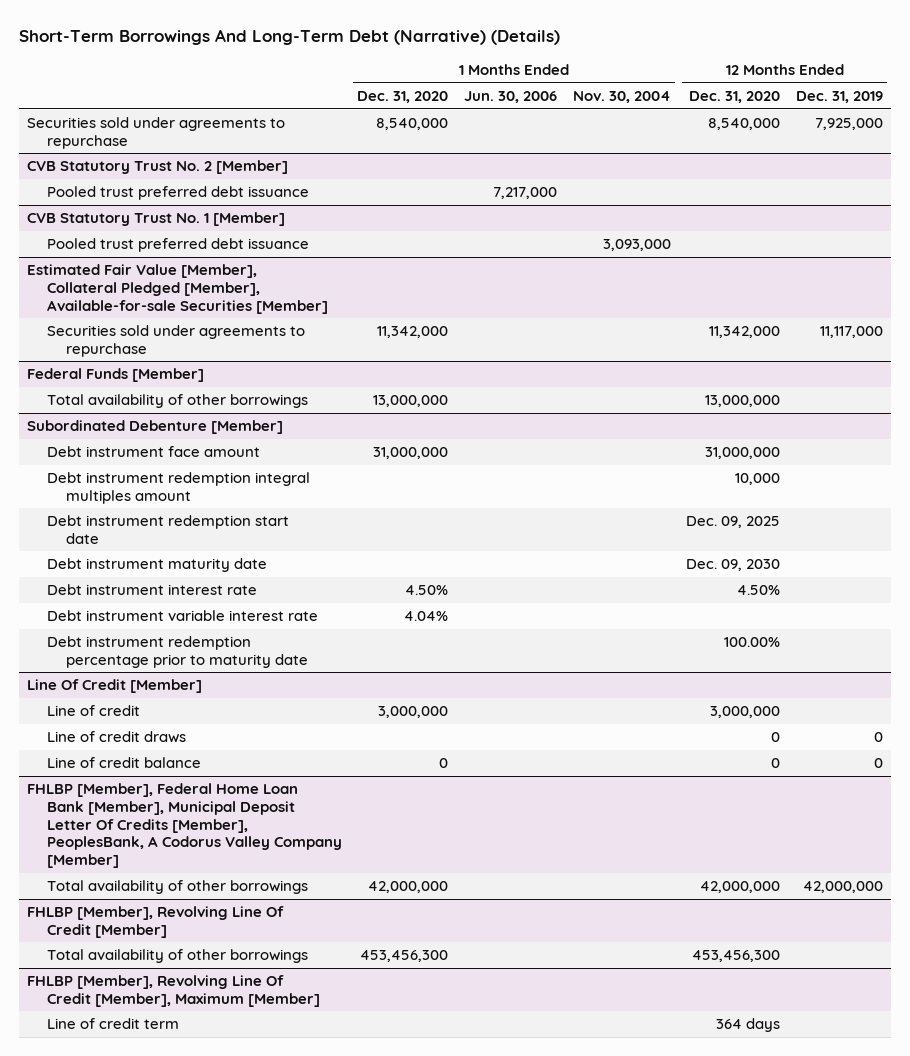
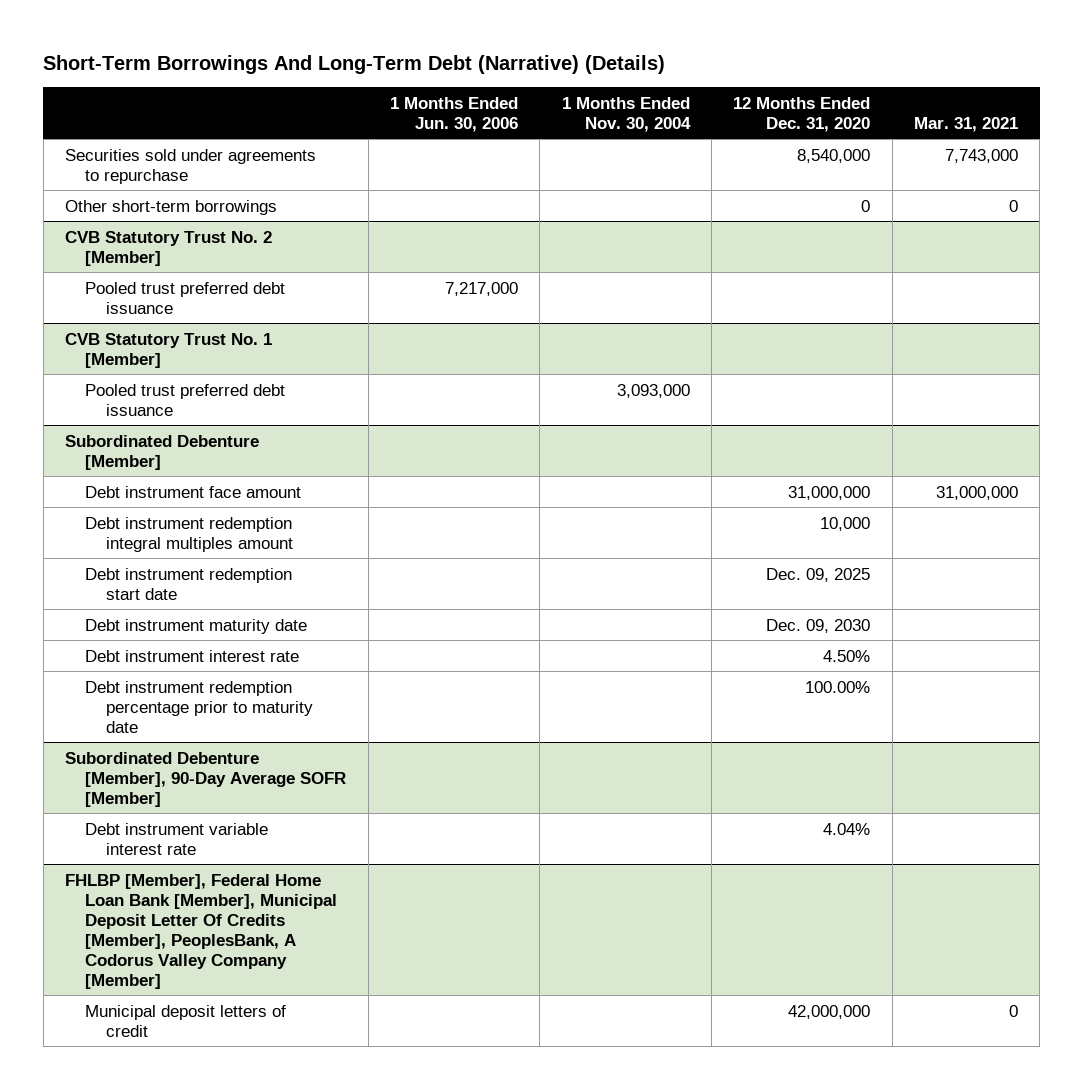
[357,91,449,104] Dec. 31, 2020 -> none
[796,91,884,104] Dec. 31, 2019 -> none
none -> [913,116,1018,132] Mar. 31, 2021
none -> [64,199,277,215] Other short-term borrowings
[27,264,328,314] Estimated Fair Value [Member], Collateral Pledged [Member], Available-for-sale Securities [Member] -> none
[46,325,305,357] Securities sold under agreements to repurchase -> none
[27,368,205,383] Federal Funds [Member] -> none
[46,394,308,409] Total availability of other borrowings -> none
[46,610,318,622] Debt instrument variable interest rate -> none
[27,679,203,694] Line Of Credit [Member] -> none
[46,705,140,717] Line of credit -> none
[46,731,186,744] Line of credit draws -> none
[46,757,201,769] Line of credit balance -> none
none -> [64,751,347,807] Subordinated Debenture [Member], 90-Day Average SOFR [Member]
none -> [85,822,269,855] Debt instrument variable interest rate
[27,906,285,938] FHLBP [Member], Revolving Line Of Credit [Member] -> none
[46,949,308,964] Total availability of other borrowings -> none
[27,975,320,1007] FHLBP [Member], Revolving Line Of Credit [Member], Maximum [Member] -> none
[46,1018,179,1030] Line of credit term -> none
[46,880,308,895] Total availability of other borrowings -> [85,1004,287,1037] Municipal deposit letters of credit

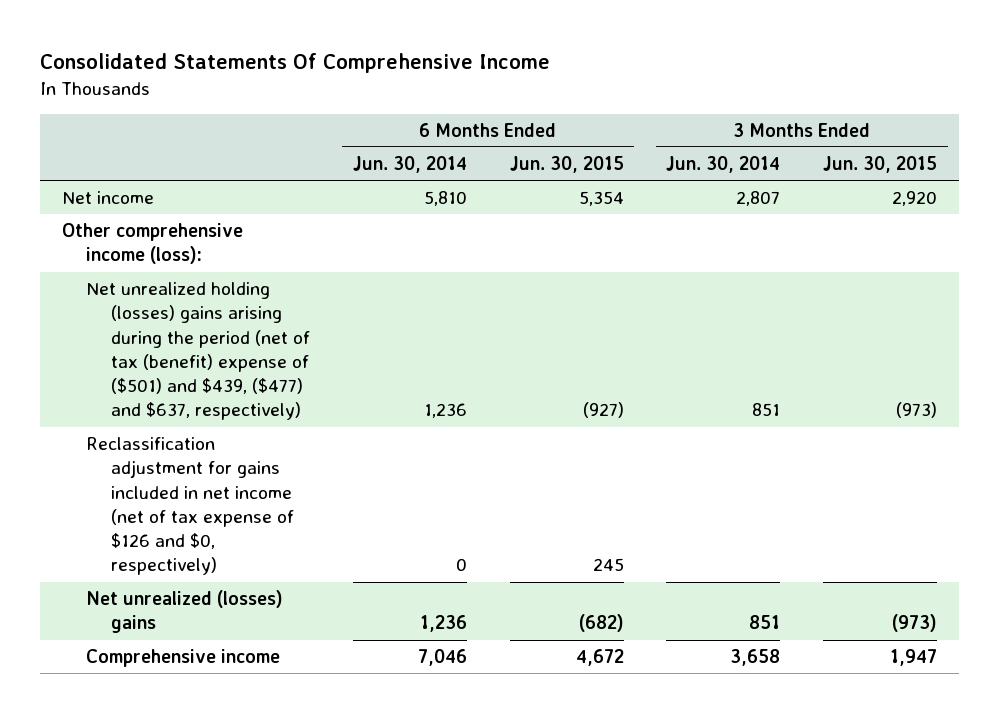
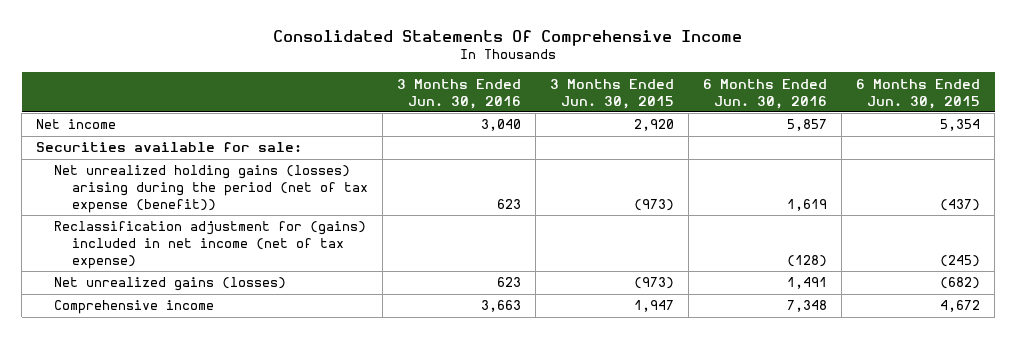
[352,156,467,174] Jun. 30, 2014 -> none
[666,156,781,174] Jun. 30, 2014 -> none
none -> [397,78,522,109] 3 Months Ended Jun. 30, 2016
none -> [703,78,828,109] 6 Months Ended Jun. 30, 2016
[61,223,243,265] Other comprehensive income (loss): -> none
none -> [36,142,303,153] Securities available for sale:
[86,282,311,421] Net unrealized holding (losses) gains arising during the period (net of tax (benefit) expense of ($501) and $439, ($477) and $637, respectively) -> [54,165,369,213] Net unrealized holding gains (losses) arising during the period (net of tax expense (benefit))
[582,402,624,419] (927) -> [940,198,981,211] (437)
[86,437,295,576] Reclassification adjustment for gains included in net income (net of tax expense of $126 and $0, respectively) -> [54,221,367,269] Reclassification adjustment for (gains) included in net income (net of tax expense)
[592,558,624,572] 245 -> [940,254,981,267] (245)
[86,590,284,634] Net unrealized (losses) gains -> [54,277,287,292] Net unrealized gains (losses)

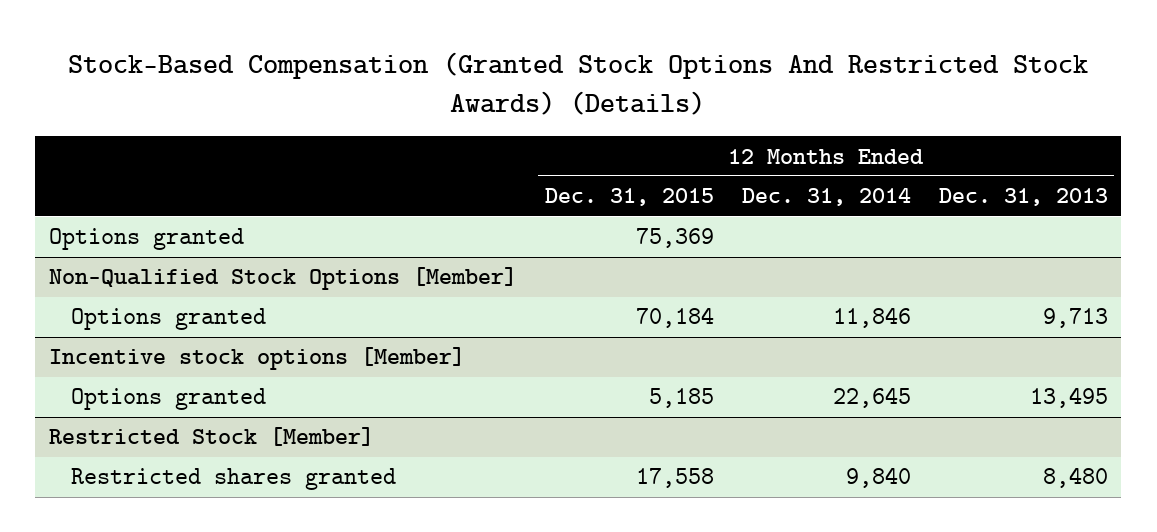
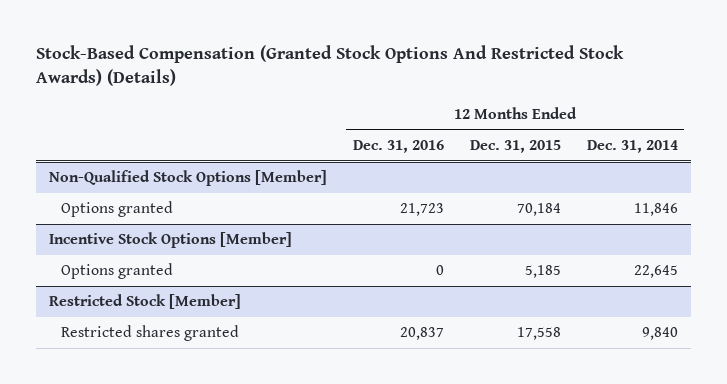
[938,188,1108,207] Dec. 31, 2013 -> none
none -> [352,140,444,154] Dec. 31, 2016
[49,228,245,251] Options granted -> none
[49,347,466,371] Incentive stock options [Member] -> [48,232,292,249] Incentive Stock Options [Member]

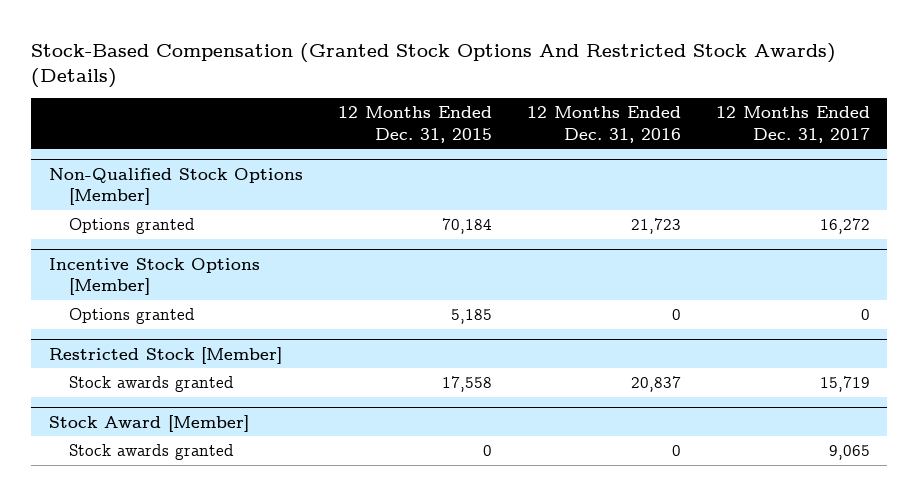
[586,140,678,154] Dec. 31, 2014 -> none
none -> [715,106,870,143] 12 Months Ended Dec. 31, 2017
[60,325,239,342] Restricted shares granted -> [68,376,234,393] Stock awards granted
none -> [48,414,249,432] Stock Award [Member]
none -> [68,444,234,461] Stock awards granted

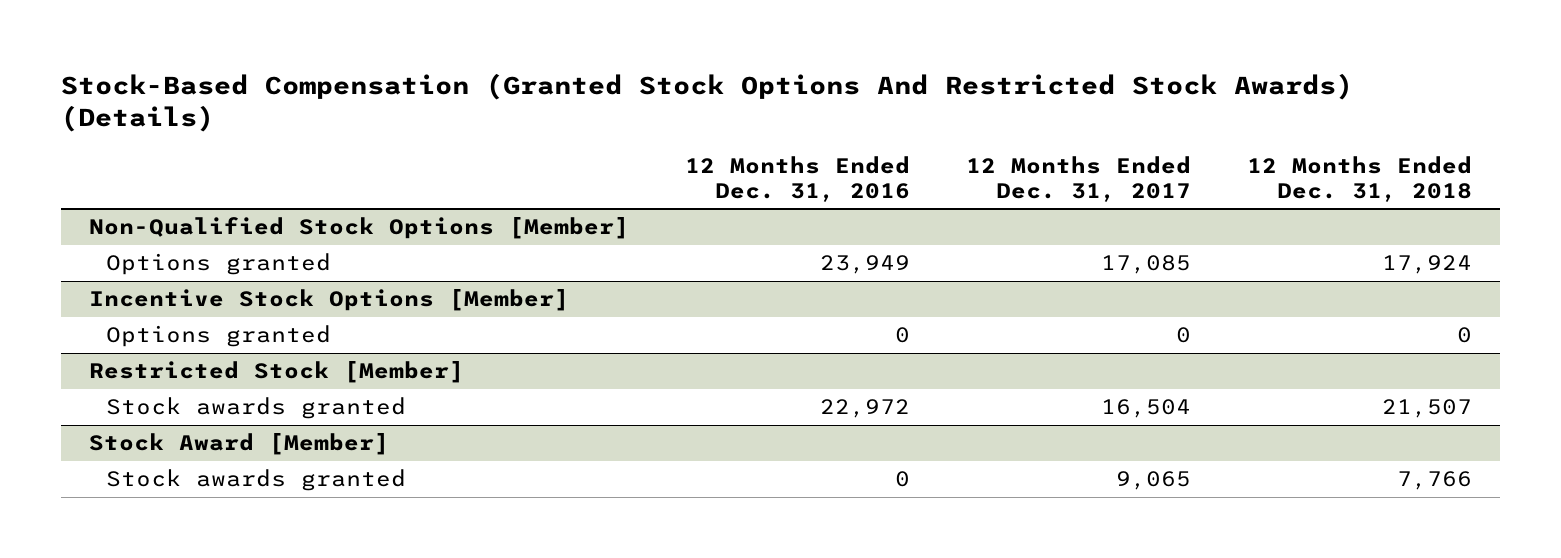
[337,106,492,143] 12 Months Ended Dec. 31, 2015 -> none
none -> [1247,155,1473,202] 12 Months Ended Dec. 31, 2018
[630,218,681,235] 21,723 -> [819,255,910,275] 23,949
[819,218,870,235] 16,272 -> [1101,255,1192,275] 17,085
[630,376,681,393] 20,837 -> [819,399,910,419] 22,972
[819,376,870,393] 15,719 -> [1101,399,1192,419] 16,504

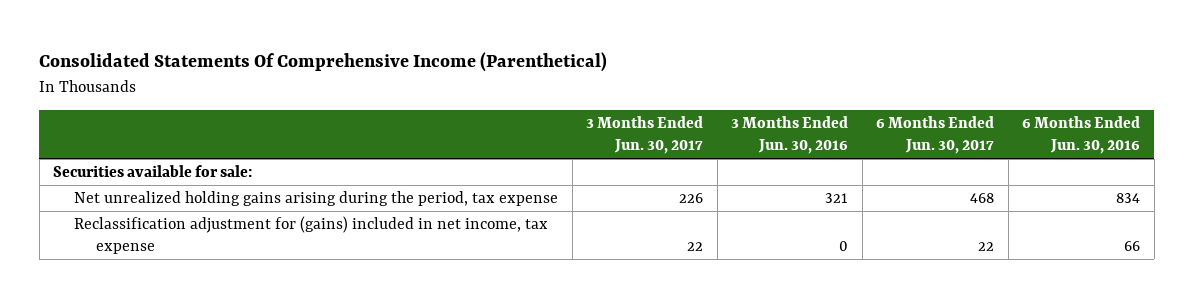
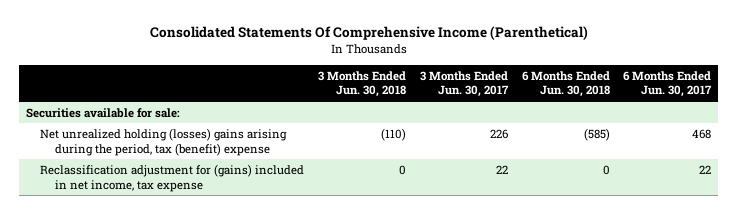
[731,116,849,155] 3 Months Ended Jun. 30, 2016 -> none
[1022,116,1141,155] 6 Months Ended Jun. 30, 2016 -> none
none -> [318,70,407,98] 3 Months Ended Jun. 30, 2018
none -> [521,70,610,98] 6 Months Ended Jun. 30, 2018
[74,191,559,207] Net unrealized holding gains arising during the period, tax expense -> [40,127,288,156] Net unrealized holding (losses) gains arising during the period, tax (benefit) expense

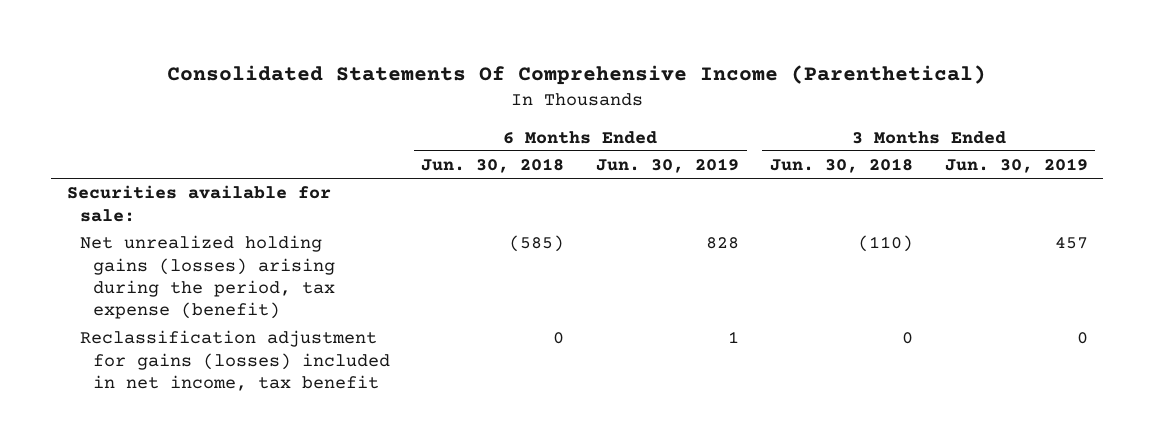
[419,70,509,98] 3 Months Ended Jun. 30, 2017 -> none
[623,70,713,98] 6 Months Ended Jun. 30, 2017 -> none
none -> [595,158,739,174] Jun. 30, 2019
none -> [944,158,1088,174] Jun. 30, 2019
[40,127,288,156] Net unrealized holding (losses) gains arising during the period, tax (benefit) expense -> [79,235,336,320] Net unrealized holding gains (losses) arising during the period, tax expense (benefit)
[40,163,305,192] Reclassification adjustment for (gains) included in net income, tax expense -> [79,330,391,391] Reclassification adjustment for gains (losses) included in net income, tax benefit

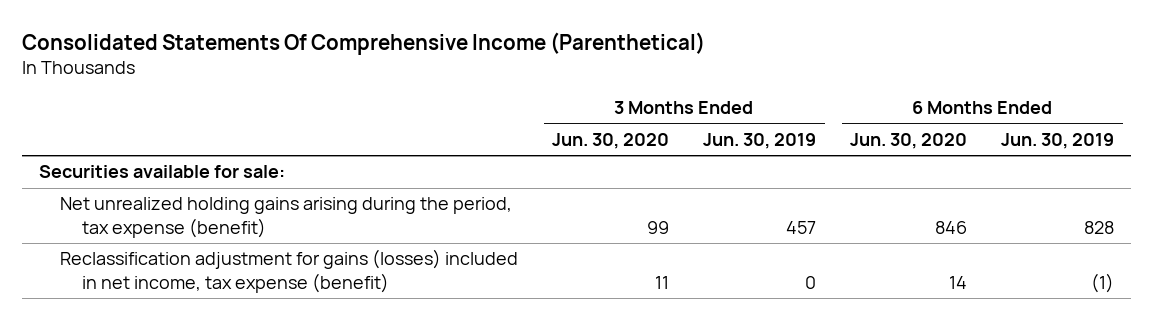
[421,158,565,174] Jun. 30, 2018 -> none
[770,158,914,174] Jun. 30, 2018 -> none
none -> [552,133,670,150] Jun. 30, 2020
none -> [850,133,968,150] Jun. 30, 2020
[79,235,336,320] Net unrealized holding gains (losses) arising during the period, tax expense (benefit) -> [60,197,513,238] Net unrealized holding gains arising during the period, tax expense (benefit)
[79,330,391,391] Reclassification adjustment for gains (losses) included in net income, tax benefit -> [60,249,519,293] Reclassification adjustment for gains (losses) included in net income, tax expense (benefit)
[727,331,739,344] 1 -> [1091,272,1115,293] (1)

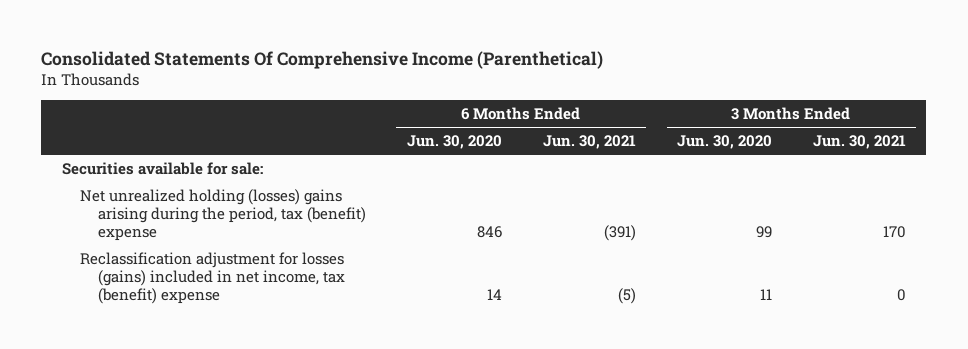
[703,133,817,150] Jun. 30, 2019 -> none
[1001,133,1115,150] Jun. 30, 2019 -> none
none -> [542,135,636,150] Jun. 30, 2021
none -> [812,135,906,150] Jun. 30, 2021
[60,197,513,238] Net unrealized holding gains arising during the period, tax expense (benefit) -> [79,188,366,241] Net unrealized holding (losses) gains arising during the period, tax (benefit) expense
[60,249,519,293] Reclassification adjustment for gains (losses) included in net income, tax expense (benefit) -> [79,251,345,304] Reclassification adjustment for losses (gains) included in net income, tax (benefit) expense

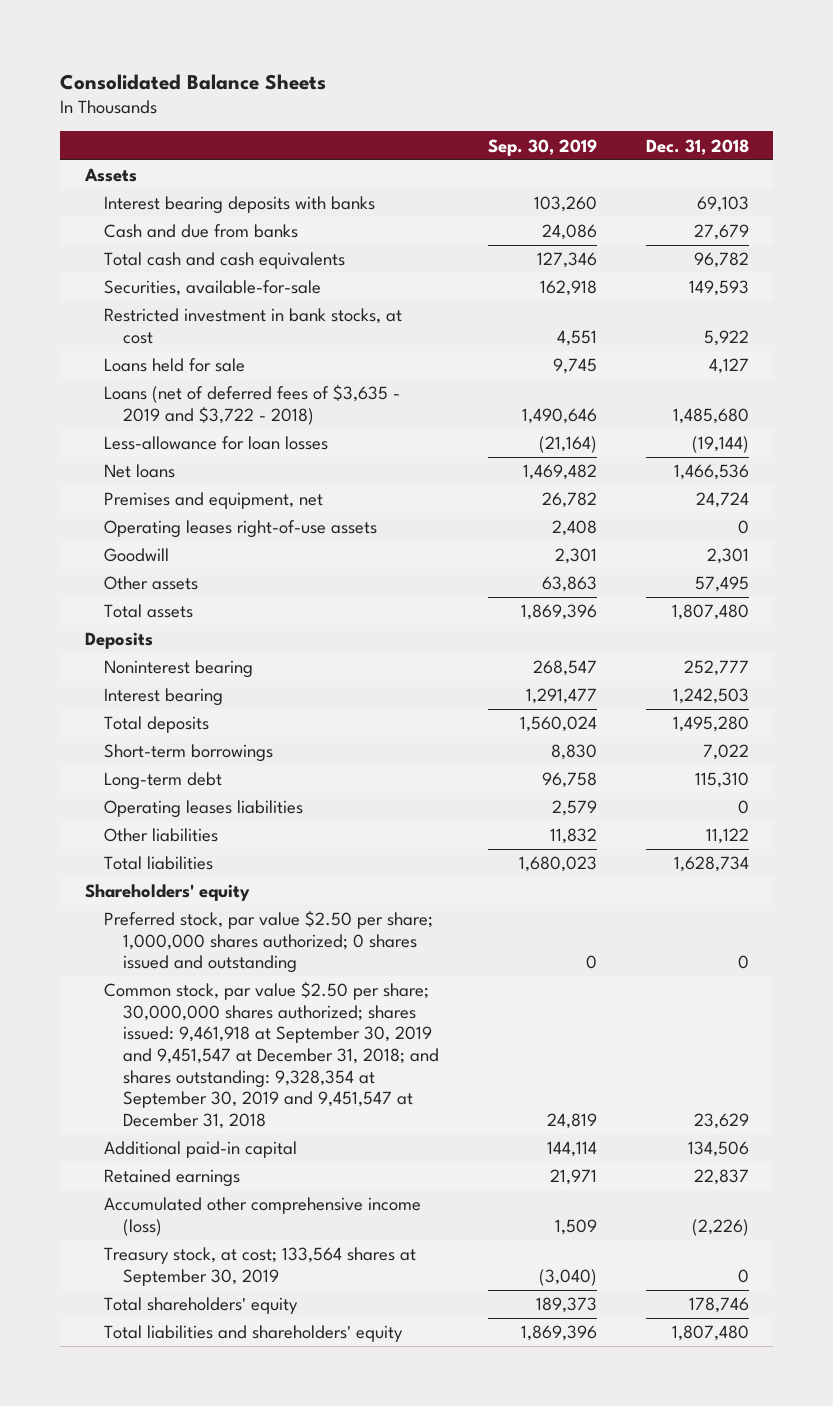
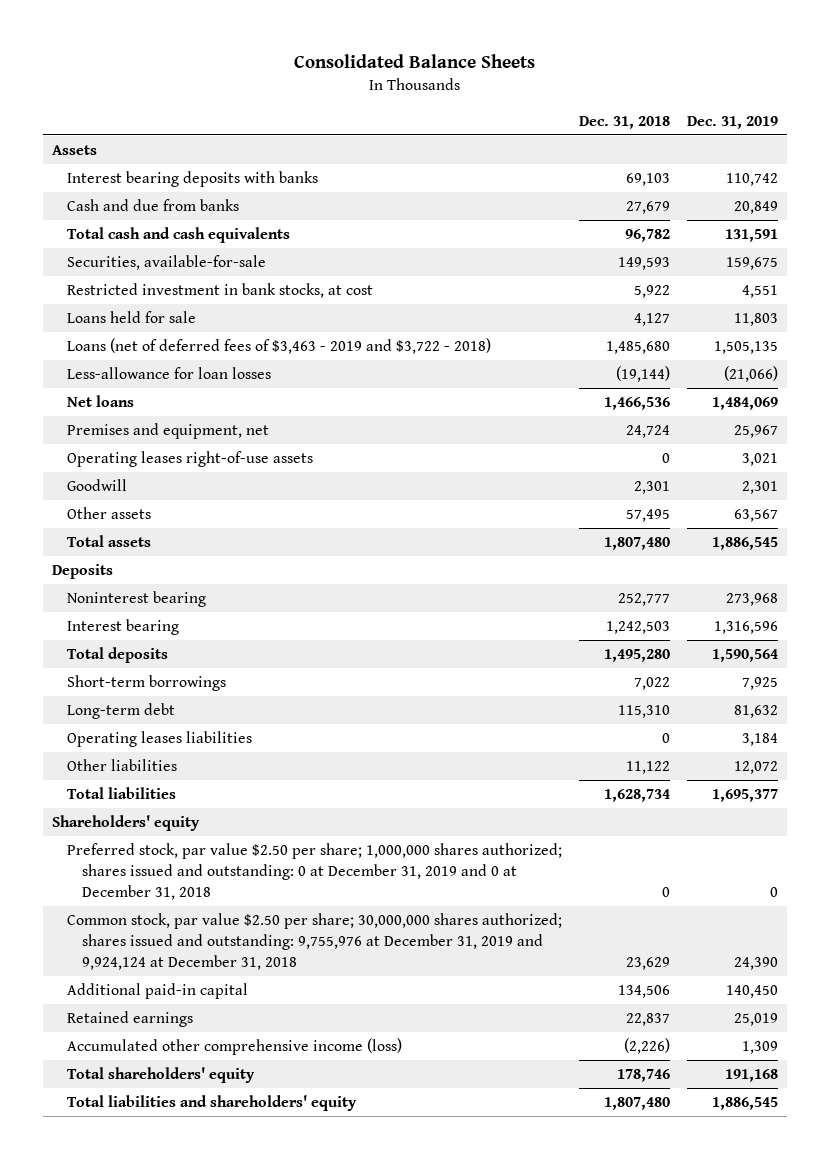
[487,138,597,156] Sep. 30, 2019 -> none
none -> [687,115,779,129] Dec. 31, 2019
[103,384,400,425] Loans (net of deferred fees of $3,635 - 2019 and $3,722 - 2018) -> [66,338,491,355] Loans (net of deferred fees of $3,463 - 2019 and $3,722 - 2018)
[103,910,433,974] Preferred stock, par value $2.50 per share; 1,000,000 shares authorized; 0 shares issued and outstanding -> [66,843,562,900] Preferred stock, par value $2.50 per share; 1,000,000 shares authorized; shares issued and outstanding: 0 at December 31, 2019 and 0 at December 31, 2018
[103,981,439,1129] Common stock, par value $2.50 per share; 30,000,000 shares authorized; shares issued: 9,461,918 at September 30, 2019 and 9,451,547 at December 31, 2018; and shares outstanding: 9,328,354 at September 30, 2019 and 9,451,547 at December 31, 2018 -> [66,913,562,970] Common stock, par value $2.50 per share; 30,000,000 shares authorized; shares issued and outstanding: 9,755,976 at December 31, 2019 and 9,924,124 at December 31, 2018
[103,1247,416,1286] Treasury stock, at cost; 133,564 shares at September 30, 2019 -> none

